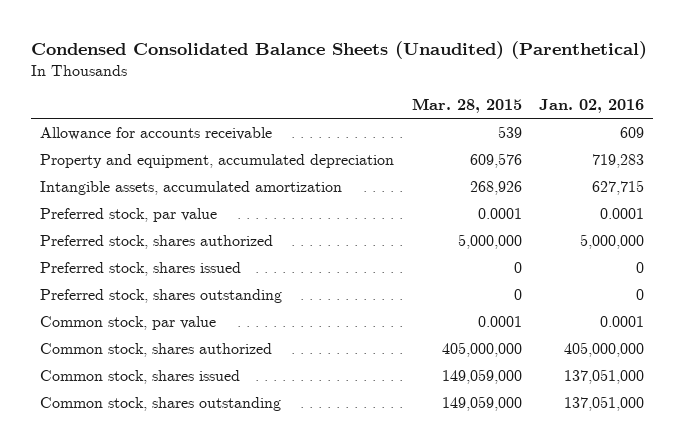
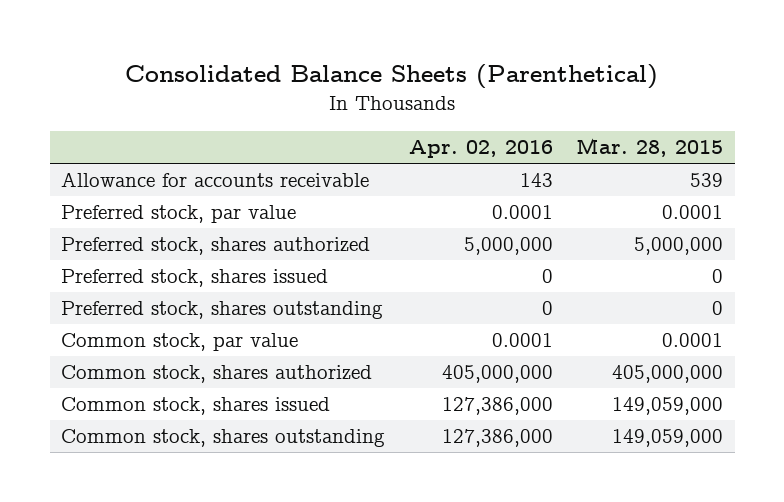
[31,41,648,60] Condensed Consolidated Balance Sheets (Unaudited) (Parenthetical) -> [125,64,659,90] Consolidated Balance Sheets (Parenthetical)
[539,99,645,114] Jan. 02, 2016 -> none
none -> [408,140,553,159] Apr. 02, 2016
[40,153,395,168] Property and equipment, accumulated depreciation -> none
[40,180,343,195] Intangible assets, accumulated amortization -> none

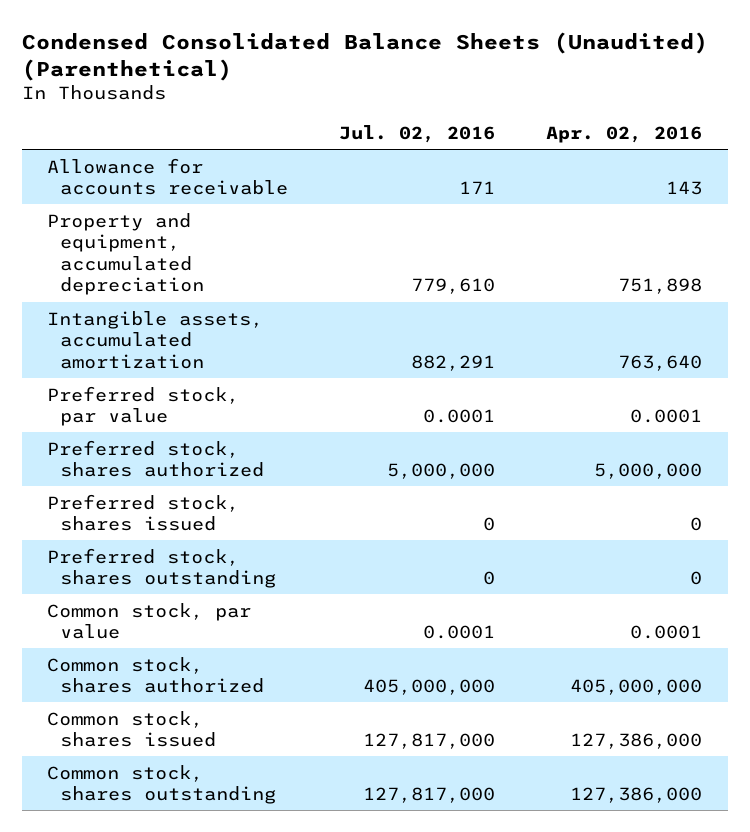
[125,64,659,90] Consolidated Balance Sheets (Parenthetical) -> [21,31,708,81] Condensed Consolidated Balance Sheets (Unaudited) (Parenthetical)
[576,138,724,158] Mar. 28, 2015 -> none
none -> [339,125,496,144] Jul. 02, 2016
none -> [47,212,205,296] Property and equipment, accumulated depreciation
none -> [47,310,264,369] Intangible assets, accumulated amortization

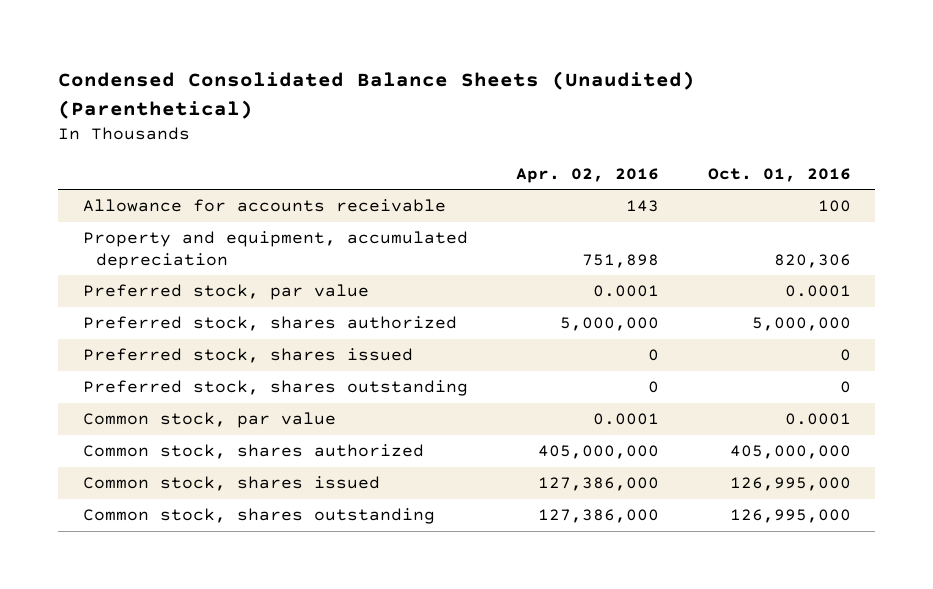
[339,125,496,144] Jul. 02, 2016 -> none
none -> [707,167,851,182] Oct. 01, 2016
[47,310,264,369] Intangible assets, accumulated amortization -> none

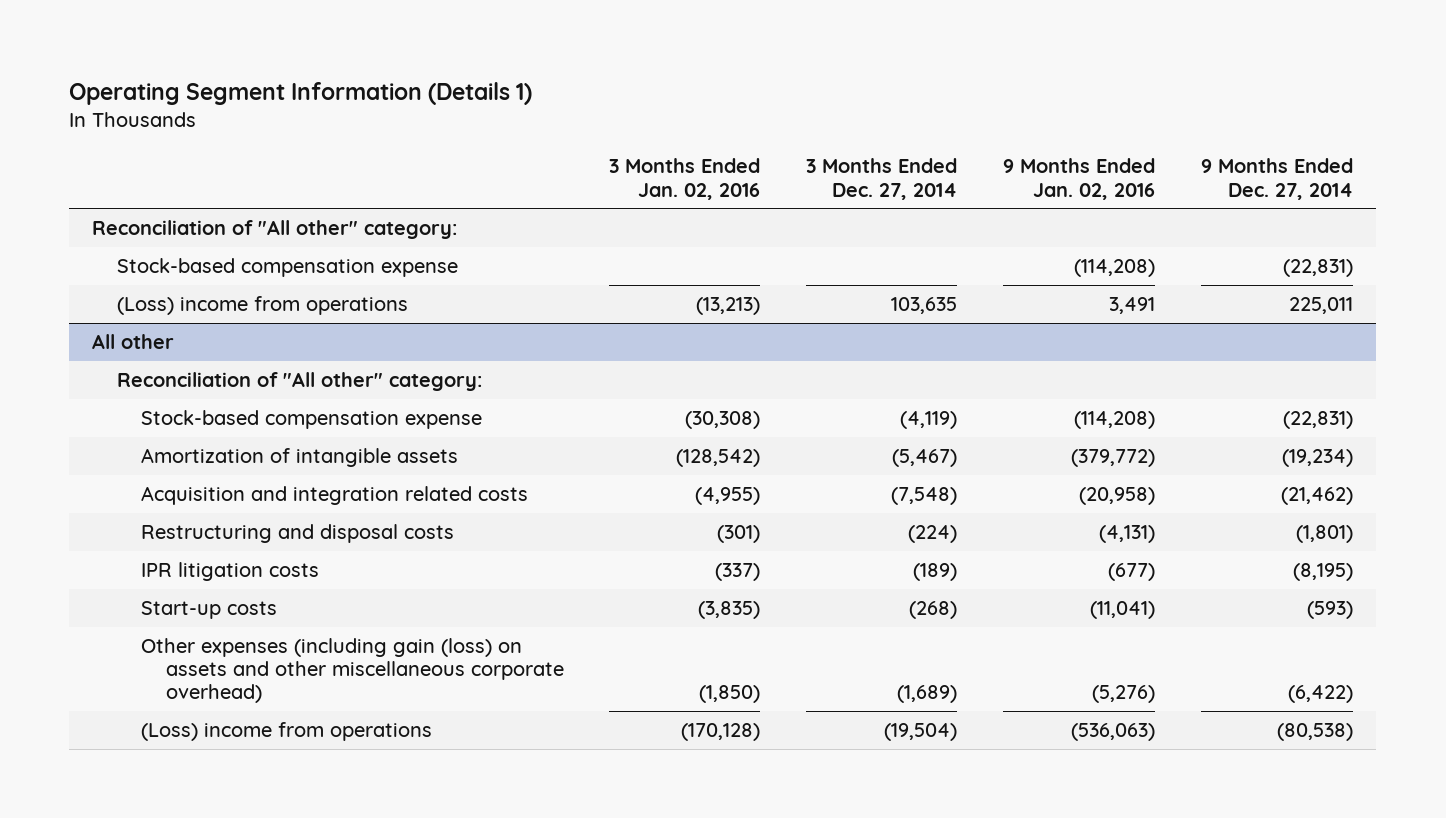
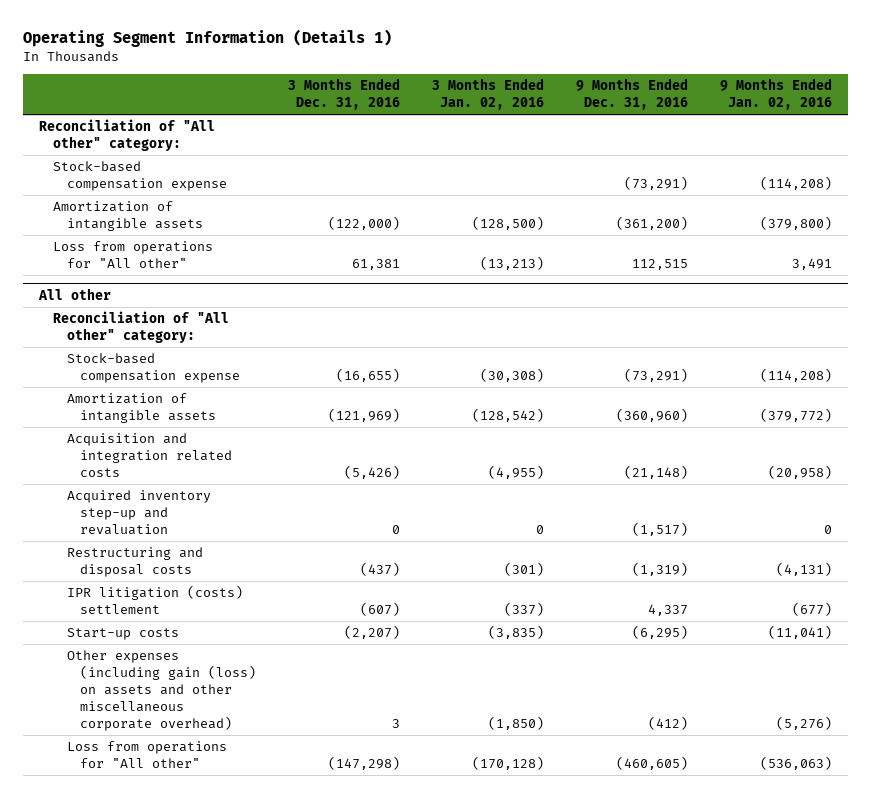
[806,158,958,200] 3 Months Ended Dec. 27, 2014 -> none
[1201,158,1354,200] 9 Months Ended Dec. 27, 2014 -> none
none -> [288,78,401,111] 3 Months Ended Dec. 31, 2016
none -> [576,78,689,111] 9 Months Ended Dec. 31, 2016
none -> [52,201,203,232] Amortization of intangible assets
[116,296,408,316] (Loss) income from operations -> [52,241,213,269] Loss from operations for "All other"
none -> [66,490,211,536] Acquired inventory step-up and revaluation
[141,562,320,582] IPR litigation costs -> [66,585,243,615] IPR litigation (costs) settlement
[141,722,433,742] (Loss) income from operations -> [66,741,227,769] Loss from operations for "All other"

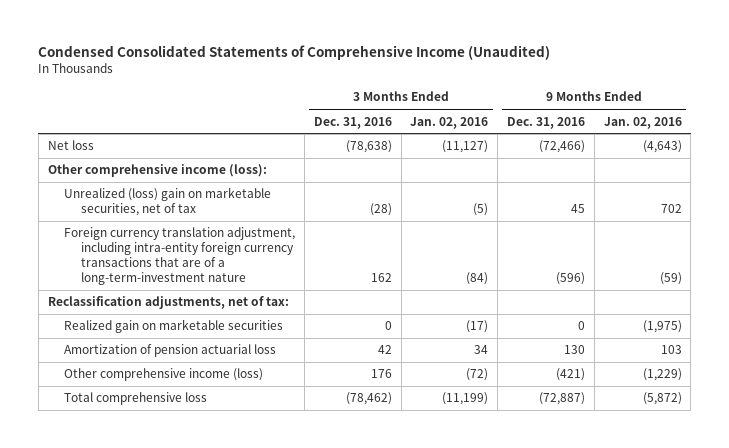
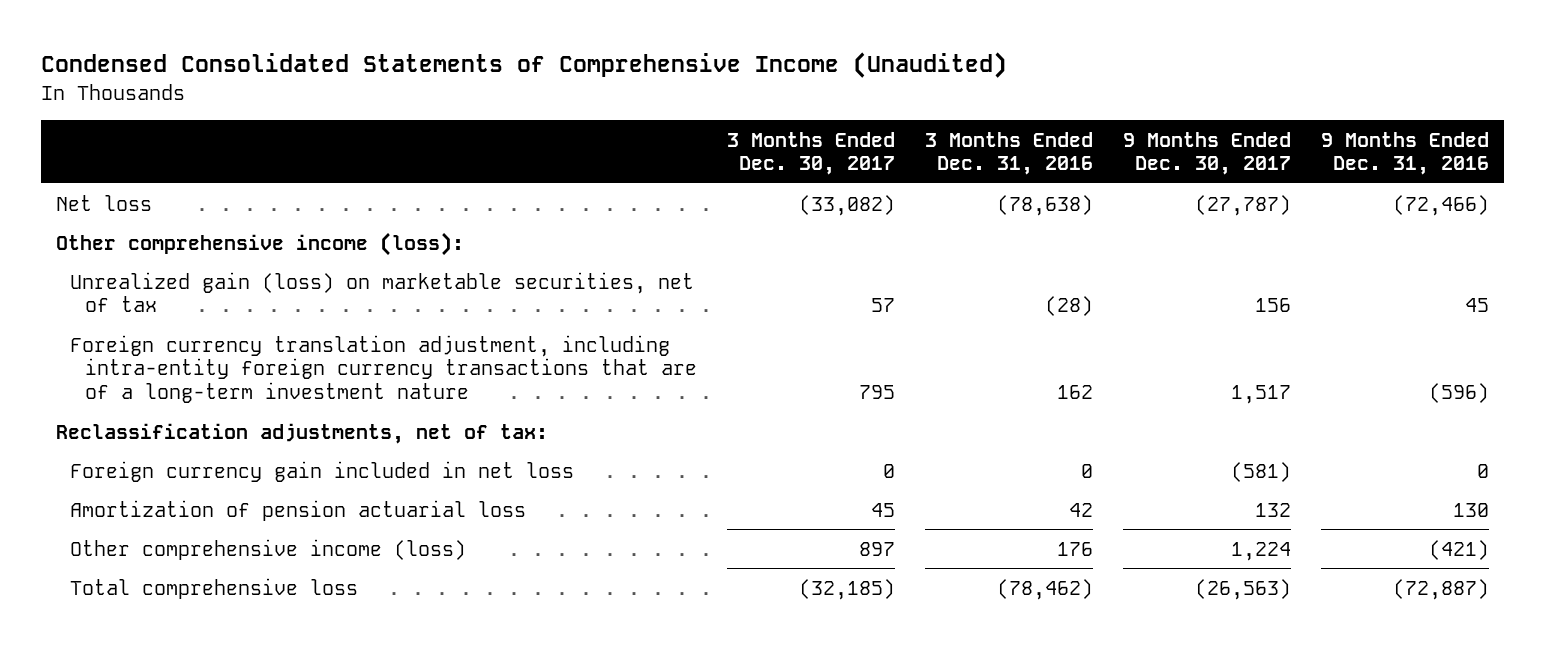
[410,116,489,129] Jan. 02, 2016 -> none
[603,116,682,129] Jan. 02, 2016 -> none
none -> [726,131,895,176] 3 Months Ended Dec. 30, 2017
none -> [1122,131,1291,176] 9 Months Ended Dec. 30, 2017
[64,187,272,217] Unrealized (loss) gain on marketable securities, net of tax -> [70,271,695,313] Unrealized gain (loss) on marketable securities, net of tax
[64,227,296,285] Foreign currency translation adjustment, including intra-entity foreign currency transactions that are of a long-term-investment nature -> [70,334,697,404] Foreign currency translation adjustment, including intra-entity foreign currency transactions that are of a long-term investment nature
[64,319,284,334] Realized gain on marketable securities -> none
none -> [70,460,575,482] Foreign currency gain included in net loss

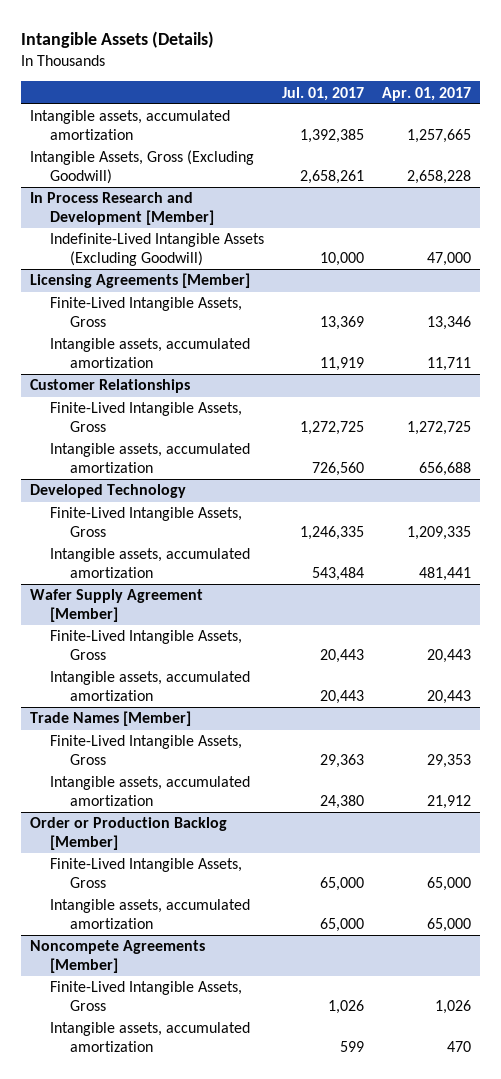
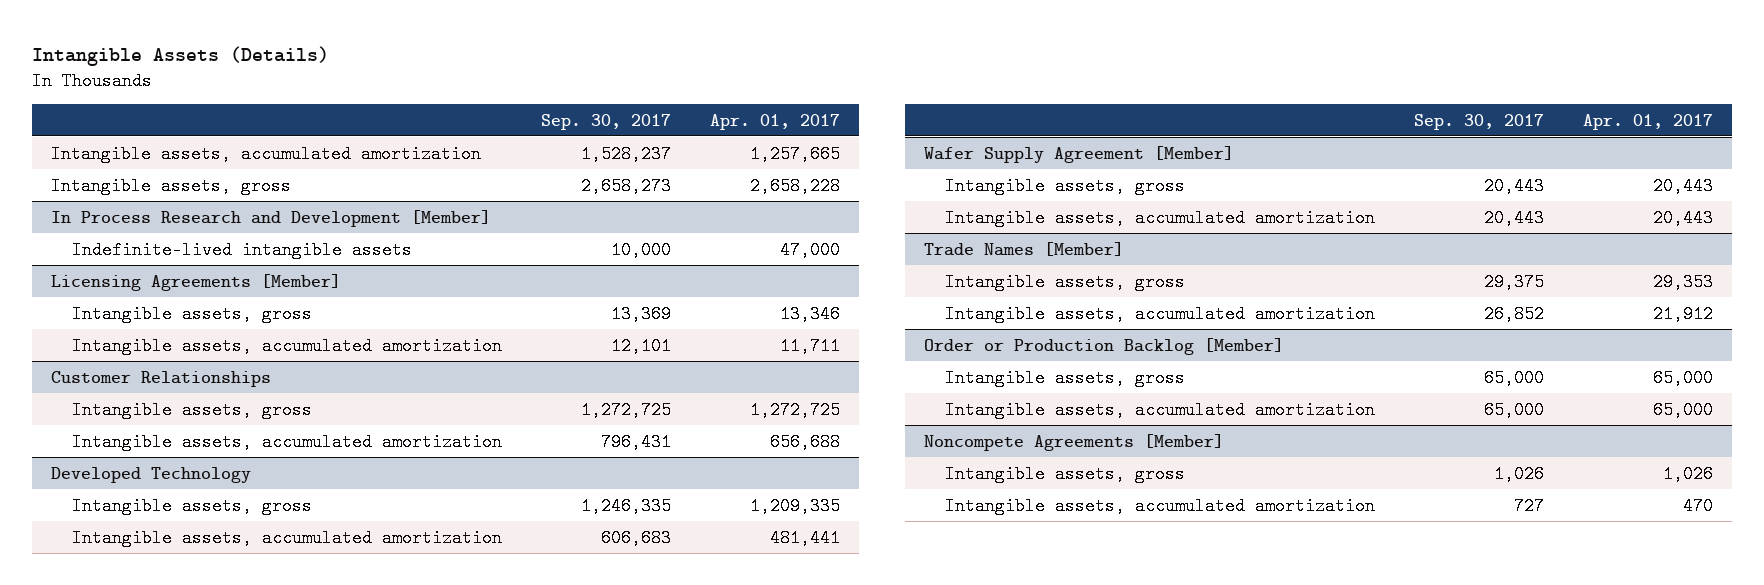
[282,86,365,101] Jul. 01, 2017 -> none
none -> [540,113,671,130] Sep. 30, 2017
[29,150,254,184] Intangible Assets, Gross (Excluding Goodwill) -> [51,176,292,195] Intangible assets, gross
[49,233,264,266] Indefinite-Lived Intangible Assets (Excluding Goodwill) -> [72,240,413,259] Indefinite-lived intangible assets
[49,297,242,327] Finite-Lived Intangible Assets, Gross -> [72,304,313,323] Intangible assets, gross
[49,402,242,432] Finite-Lived Intangible Assets, Gross -> [72,400,313,419] Intangible assets, gross
[49,507,242,537] Finite-Lived Intangible Assets, Gross -> [72,496,313,515] Intangible assets, gross
[49,630,242,660] Finite-Lived Intangible Assets, Gross -> [945,176,1186,195] Intangible assets, gross
[49,735,242,765] Finite-Lived Intangible Assets, Gross -> [945,272,1186,291] Intangible assets, gross
[49,858,242,888] Finite-Lived Intangible Assets, Gross -> [945,368,1186,387] Intangible assets, gross
[49,981,242,1011] Finite-Lived Intangible Assets, Gross -> [945,464,1186,483] Intangible assets, gross

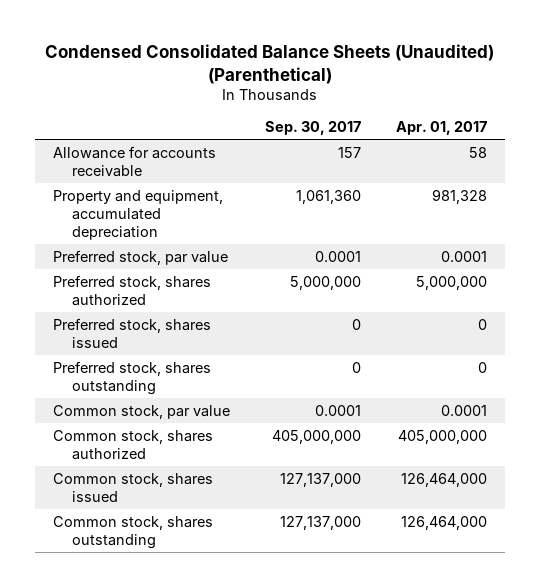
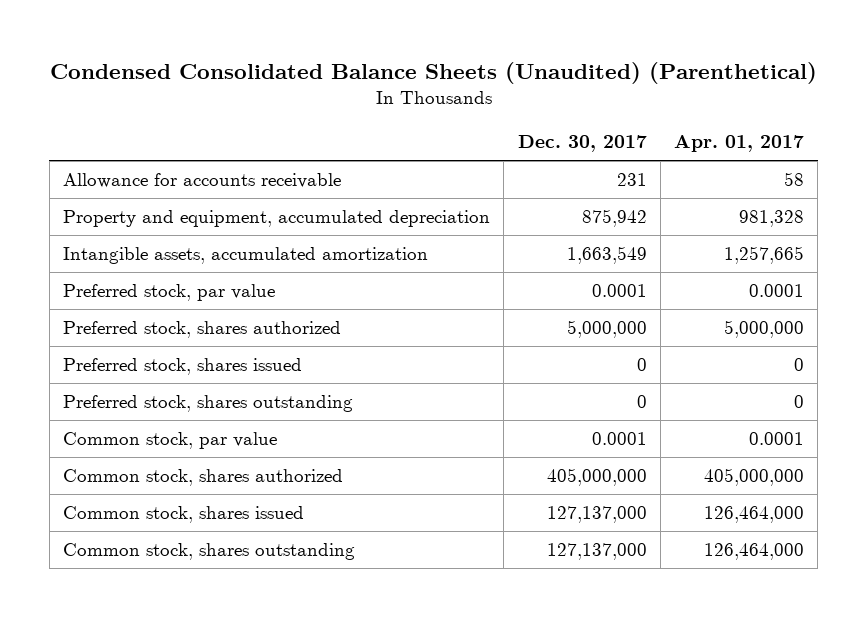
[264,121,361,136] Sep. 30, 2017 -> none
none -> [517,135,647,153] Dec. 30, 2017
none -> [63,247,429,265] Intangible assets, accumulated amortization

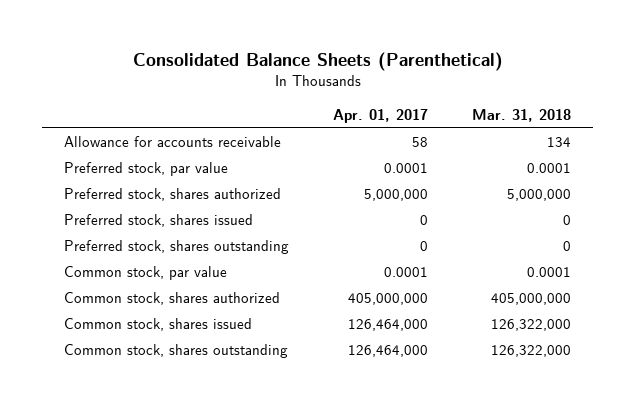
[49,61,817,84] Condensed Consolidated Balance Sheets (Unaudited) (Parenthetical) -> [132,51,503,71] Consolidated Balance Sheets (Parenthetical)
[517,135,647,153] Dec. 30, 2017 -> none
none -> [472,109,572,123] Mar. 31, 2018
[63,210,491,228] Property and equipment, accumulated depreciation -> none
[63,247,429,265] Intangible assets, accumulated amortization -> none

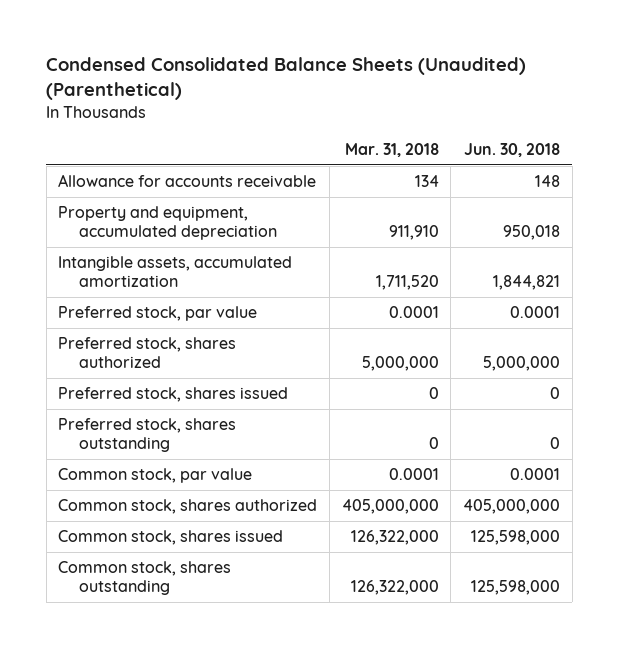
[132,51,503,71] Consolidated Balance Sheets (Parenthetical) -> [46,57,527,100] Condensed Consolidated Balance Sheets (Unaudited) (Parenthetical)
[333,109,429,124] Apr. 01, 2017 -> none
none -> [464,142,561,157] Jun. 30, 2018
none -> [58,206,278,241] Property and equipment, accumulated depreciation
none -> [58,256,293,288] Intangible assets, accumulated amortization

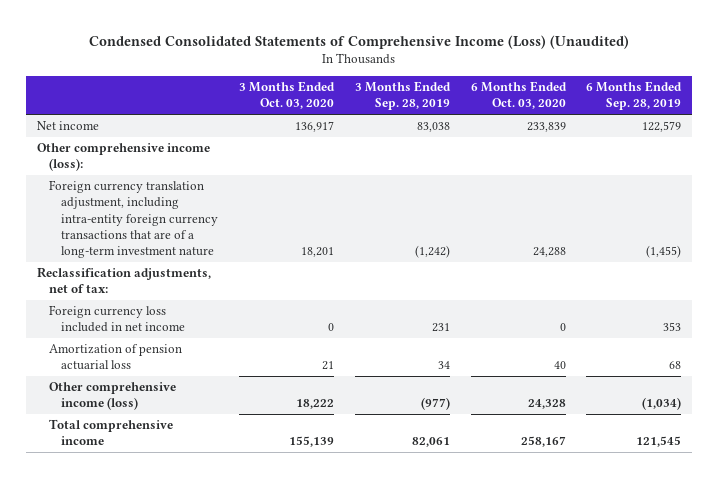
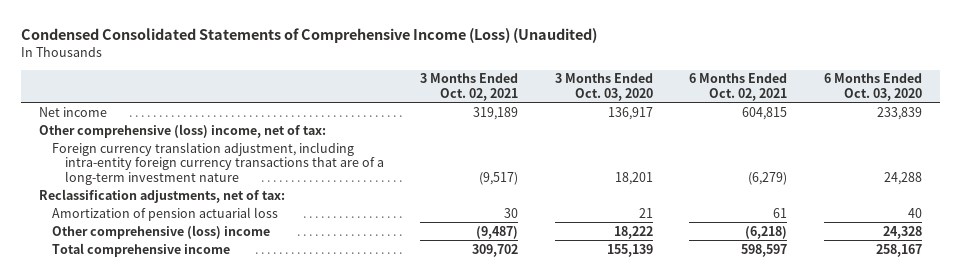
[354,81,451,111] 3 Months Ended Sep. 28, 2019 -> none
[586,81,683,111] 6 Months Ended Sep. 28, 2019 -> none
none -> [420,73,519,101] 3 Months Ended Oct. 02, 2021
none -> [689,73,788,101] 6 Months Ended Oct. 02, 2021
[36,143,210,172] Other comprehensive income (loss): -> [39,123,327,138] Other comprehensive (loss) income, net of tax:
[48,305,186,333] Foreign currency loss included in net income -> none
[48,382,176,411] Other comprehensive income (loss) -> [52,224,271,239] Other comprehensive (loss) income

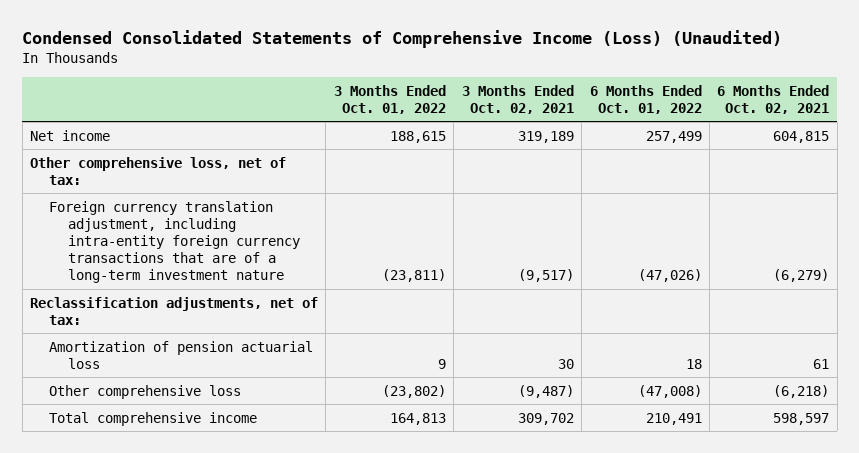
[554,73,653,101] 3 Months Ended Oct. 03, 2020 -> none
[823,73,922,101] 6 Months Ended Oct. 03, 2020 -> none
none -> [333,84,446,115] 3 Months Ended Oct. 01, 2022
none -> [589,84,702,115] 6 Months Ended Oct. 01, 2022
[39,123,327,138] Other comprehensive (loss) income, net of tax: -> [29,156,286,185] Other comprehensive loss, net of tax:
[52,224,271,239] Other comprehensive (loss) income -> [49,384,242,399] Other comprehensive loss

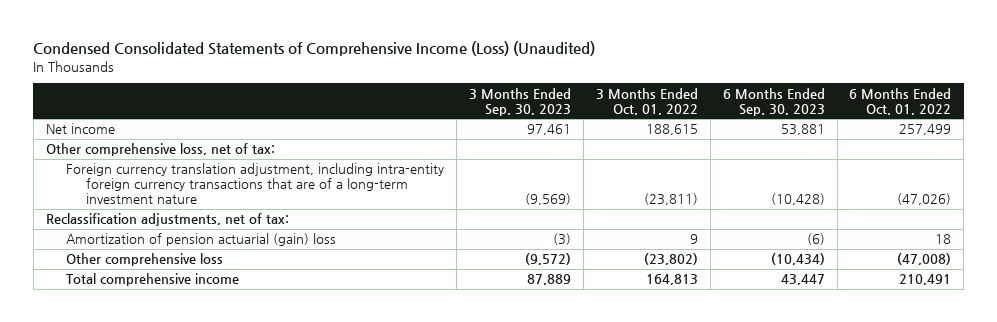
[461,84,574,115] 3 Months Ended Oct. 02, 2021 -> none
[717,84,830,115] 6 Months Ended Oct. 02, 2021 -> none
none -> [468,87,571,116] 3 Months Ended Sep. 30, 2023
none -> [722,87,825,116] 6 Months Ended Sep. 30, 2023
[49,340,314,369] Amortization of pension actuarial loss -> [65,233,336,247] Amortization of pension actuarial (gain) loss

